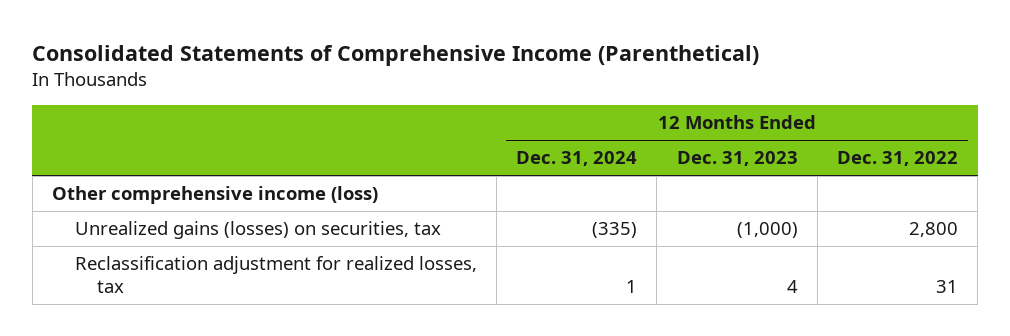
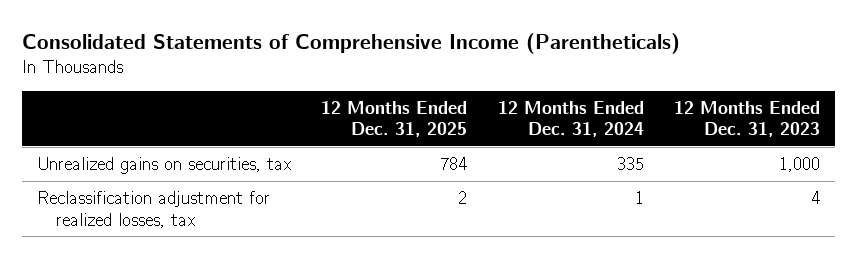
[32,45,760,67] Consolidated Statements of Comprehensive Income (Parenthetical) -> [21,33,680,55] Consolidated Statements of Comprehensive Income (Parentheticals)
[837,151,959,167] Dec. 31, 2022 -> none
none -> [321,100,468,138] 12 Months Ended Dec. 31, 2025
[52,186,379,205] Other comprehensive income (loss) -> none
[74,221,441,240] Unrealized gains (losses) on securities, tax -> [36,156,291,174] Unrealized gains on securities, tax
[592,222,638,239] (335) -> [616,156,644,170] 335
[736,222,798,239] (1,000) -> [779,156,821,172] 1,000

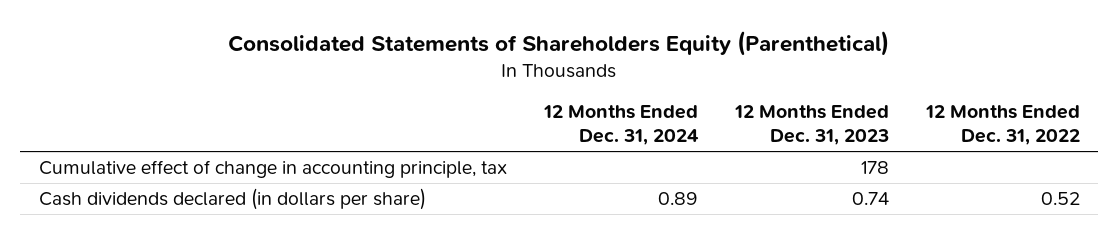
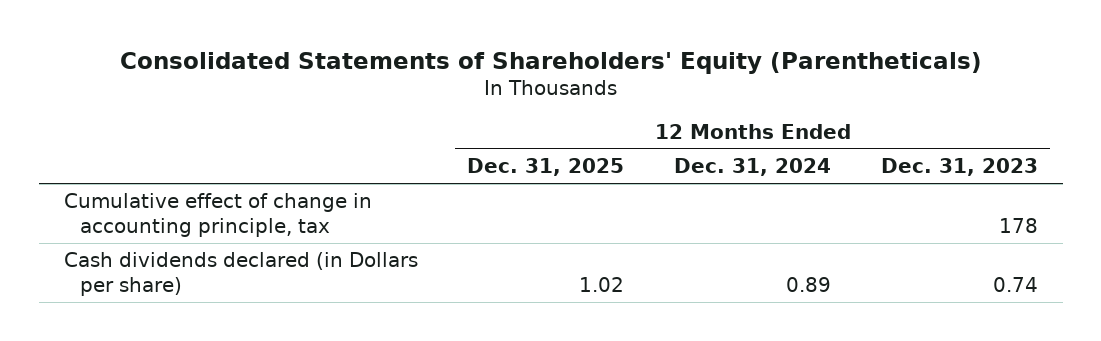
[228,30,890,56] Consolidated Statements of Shareholders Equity (Parenthetical) -> [119,51,982,74] Consolidated Statements of Shareholders' Equity (Parentheticals)
[924,105,1080,146] 12 Months Ended Dec. 31, 2022 -> none
none -> [467,158,625,177] Dec. 31, 2025
[38,187,426,210] Cash dividends declared (in dollars per share) -> [63,252,418,296] Cash dividends declared (in Dollars per share)

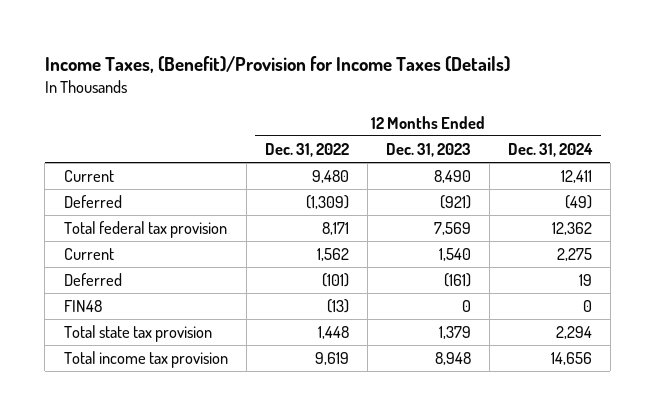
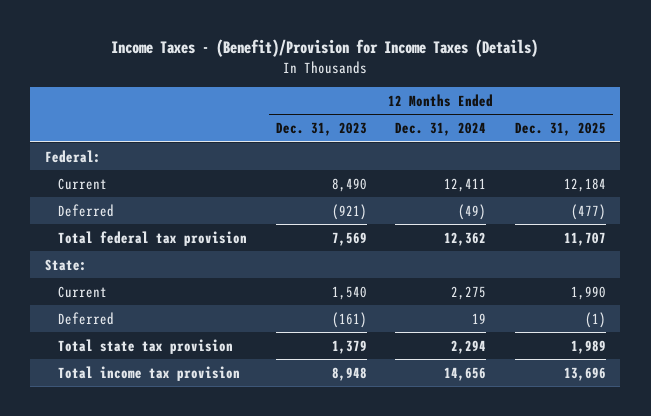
[44,55,510,73] Income Taxes, (Benefit)/Provision for Income Taxes (Details) -> [111,39,539,58] Income Taxes - (Benefit)/Provision for Income Taxes (Details)
[264,143,349,158] Dec. 31, 2022 -> none
none -> [515,122,607,137] Dec. 31, 2025
none -> [44,149,101,163] Federal:
none -> [44,258,87,271] State:
[63,300,102,313] FIN48 -> none

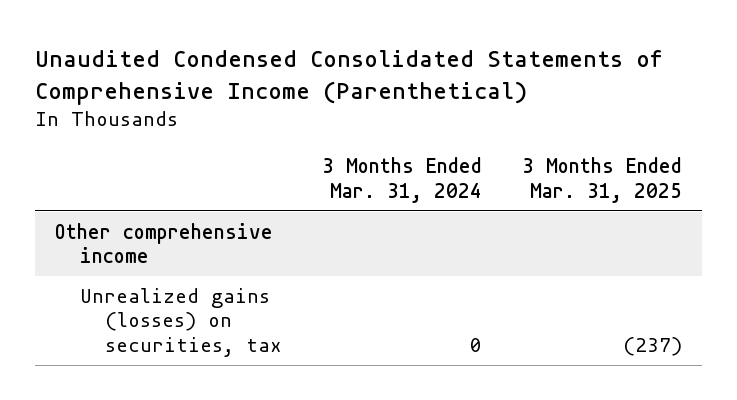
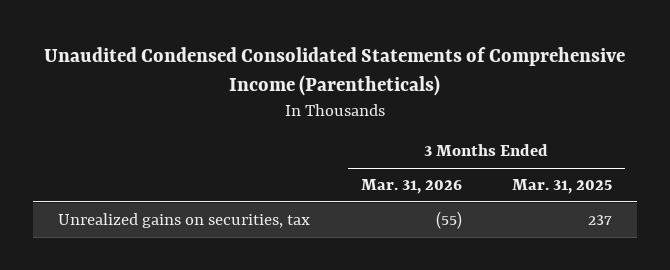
[35,49,664,105] Unaudited Condensed Consolidated Statements of Comprehensive Income (Parenthetical) -> [44,46,626,96] Unaudited Condensed Consolidated Statements of Comprehensive Income (Parentheticals)
[321,157,482,203] 3 Months Ended Mar. 31, 2024 -> none
none -> [360,179,462,195] Mar. 31, 2026
[55,222,274,264] Other comprehensive income -> none
[80,287,282,357] Unrealized gains (losses) on securities, tax -> [58,213,311,229] Unrealized gains on securities, tax
[622,336,682,356] (237) -> [588,215,613,226] 237

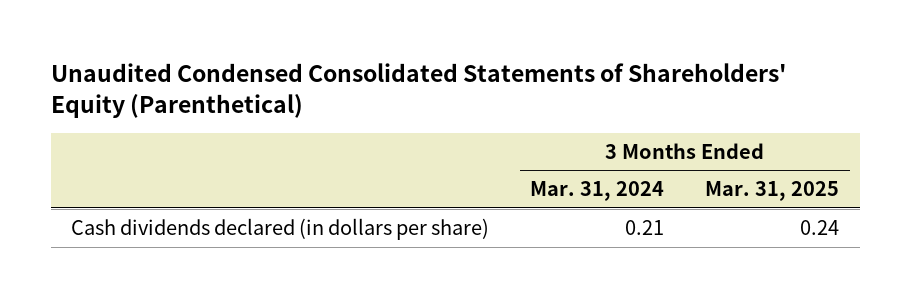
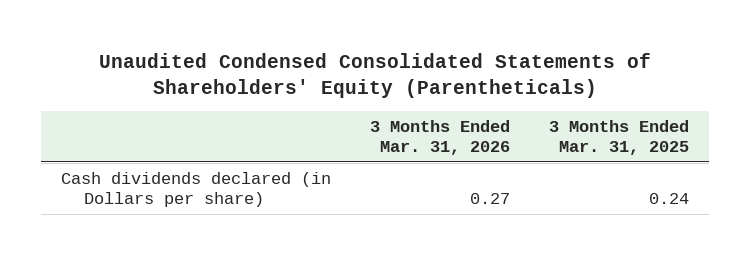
[50,62,786,118] Unaudited Condensed Consolidated Statements of Shareholders' Equity (Parenthetical) -> [99,52,652,98] Unaudited Condensed Consolidated Statements of Shareholders' Equity (Parentheticals)
[530,181,665,202] Mar. 31, 2024 -> none
none -> [370,119,511,155] 3 Months Ended Mar. 31, 2026
[71,218,490,241] Cash dividends declared (in dollars per share) -> [61,172,332,208] Cash dividends declared (in Dollars per share)

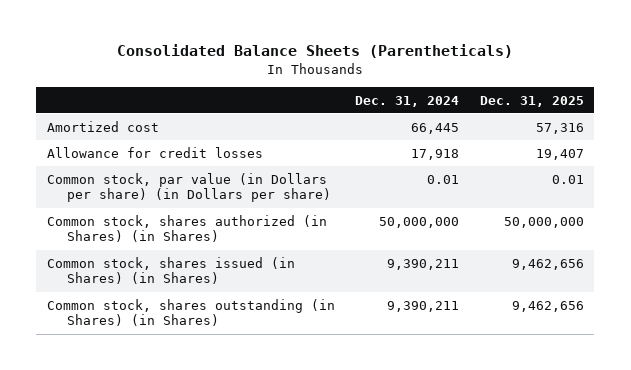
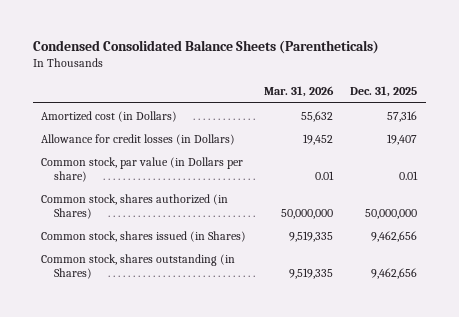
[117,44,514,59] Consolidated Balance Sheets (Parentheticals) -> [32,40,379,55] Condensed Consolidated Balance Sheets (Parentheticals)
[355,95,460,107] Dec. 31, 2024 -> none
none -> [263,86,334,98] Mar. 31, 2026
[46,120,159,132] Amortized cost -> [41,110,178,122] Amortized cost (in Dollars)
[46,146,263,158] Allowance for credit losses -> [41,133,236,145] Allowance for credit losses (in Dollars)
[46,172,331,203] Common stock, par value (in Dollars per share) (in Dollars per share) -> [41,156,244,182] Common stock, par value (in Dollars per share)
[46,214,327,243] Common stock, shares authorized (in Shares) (in Shares) -> [41,193,229,219] Common stock, shares authorized (in Shares)
[46,256,295,285] Common stock, shares issued (in Shares) (in Shares) -> [41,230,247,242] Common stock, shares issued (in Shares)
[46,298,335,327] Common stock, shares outstanding (in Shares) (in Shares) -> [41,253,236,279] Common stock, shares outstanding (in Shares)

